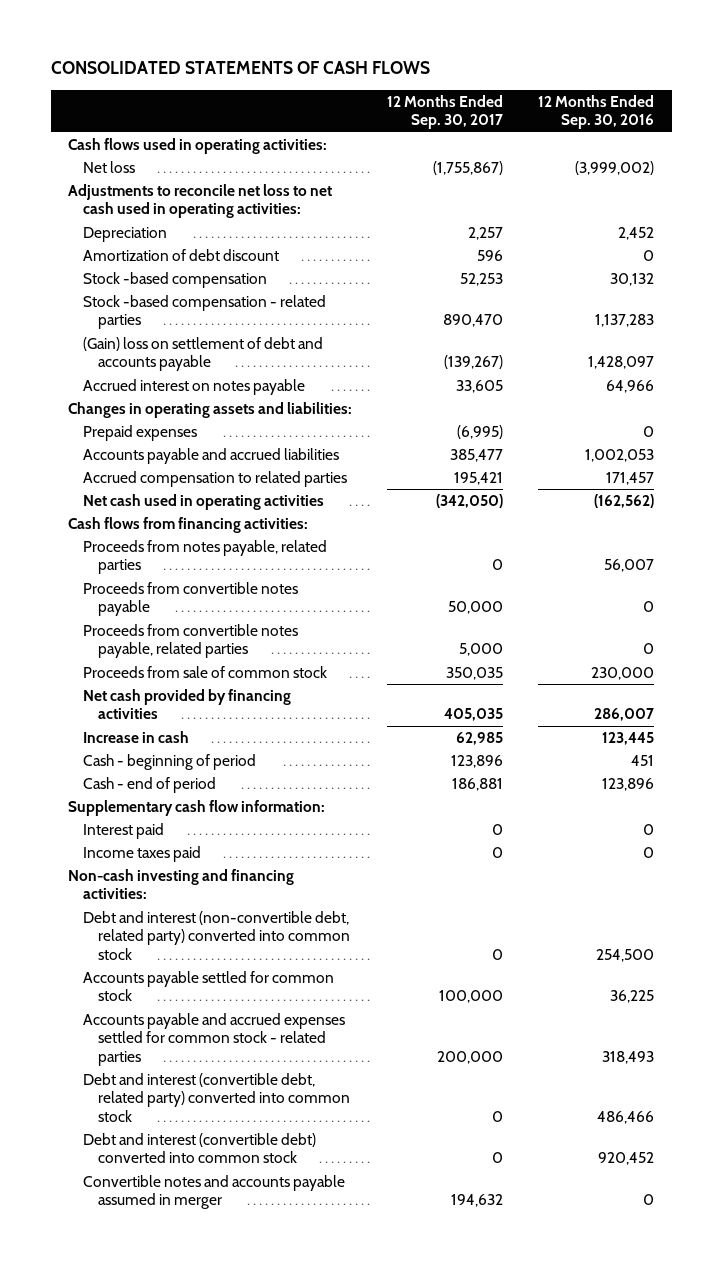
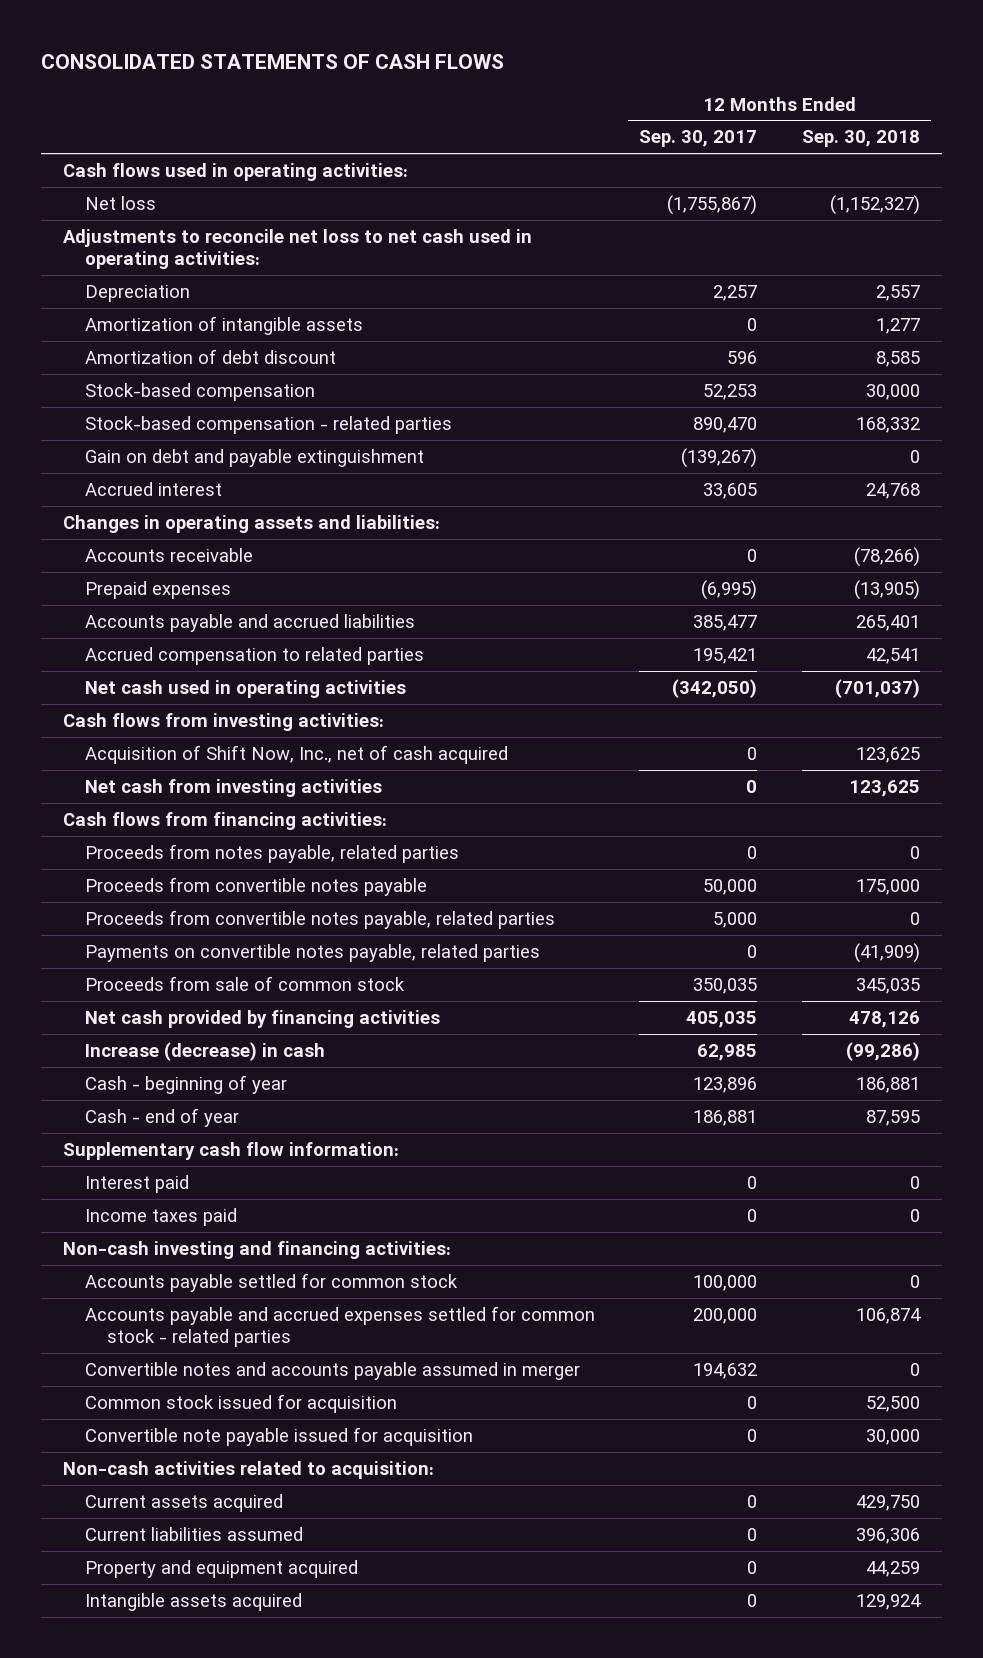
[538,94,655,130] 12 Months Ended Sep. 30, 2016 -> none
none -> [801,130,920,148] Sep. 30, 2018
none -> [85,315,364,335] Amortization of intangible assets
[83,272,268,289] Stock -based compensation -> [85,382,316,401] Stock-based compensation
[83,295,327,330] Stock -based compensation - related parties -> [85,415,453,434] Stock-based compensation - related parties
[83,337,324,372] (Gain) loss on settlement of debt and accounts payable -> [85,448,425,467] Gain on debt and payable extinguishment
[83,379,306,396] Accrued interest on notes payable -> [85,481,223,496] Accrued interest
none -> [85,547,254,562] Accounts receivable
none -> [62,712,384,731] Cash flows from investing activities:
none -> [85,744,509,764] Acquisition of Shift Now, Inc., net of cash acquired
none -> [85,778,383,797] Net cash from investing activities
none -> [85,943,541,962] Payments on convertible notes payable, related parties
[83,731,190,744] Increase in cash -> [85,1041,326,1061] Increase (decrease) in cash
[83,754,257,771] Cash - beginning of period -> [85,1074,288,1094] Cash - beginning of year
[83,777,217,794] Cash - end of period -> [85,1107,240,1127] Cash - end of year
[83,911,351,960] Debt and interest (non-convertible debt, related party) converted into common stock -> none
[83,1073,351,1122] Debt and interest (convertible debt, related party) converted into common stock -> none
[83,1133,317,1164] Debt and interest (convertible debt) converted into common stock -> none
none -> [85,1393,398,1413] Common stock issued for acquisition
none -> [85,1426,474,1446] Convertible note payable issued for acquisition
none -> [62,1460,434,1479] Non-cash activities related to acquisition:
none -> [85,1493,284,1512] Current assets acquired
none -> [85,1526,304,1541] Current liabilities assumed
none -> [85,1559,359,1578] Property and equipment acquired
none -> [85,1592,303,1611] Intangible assets acquired

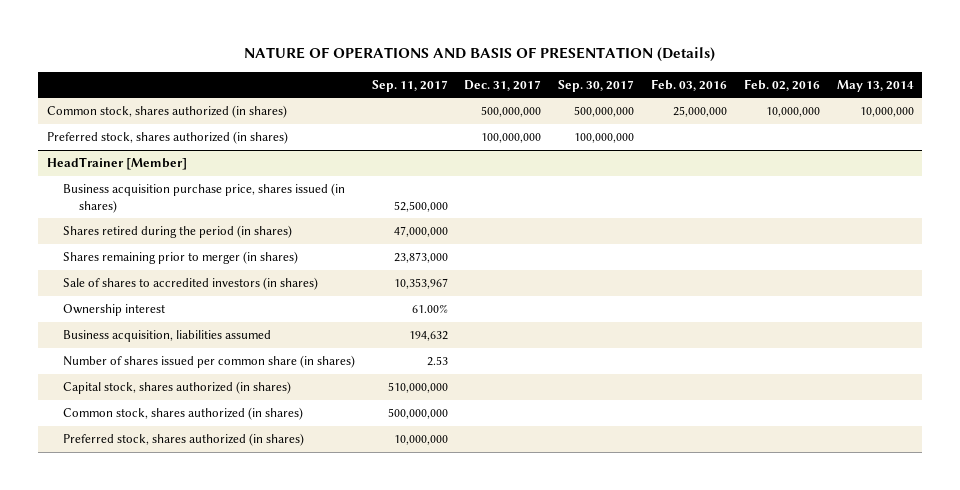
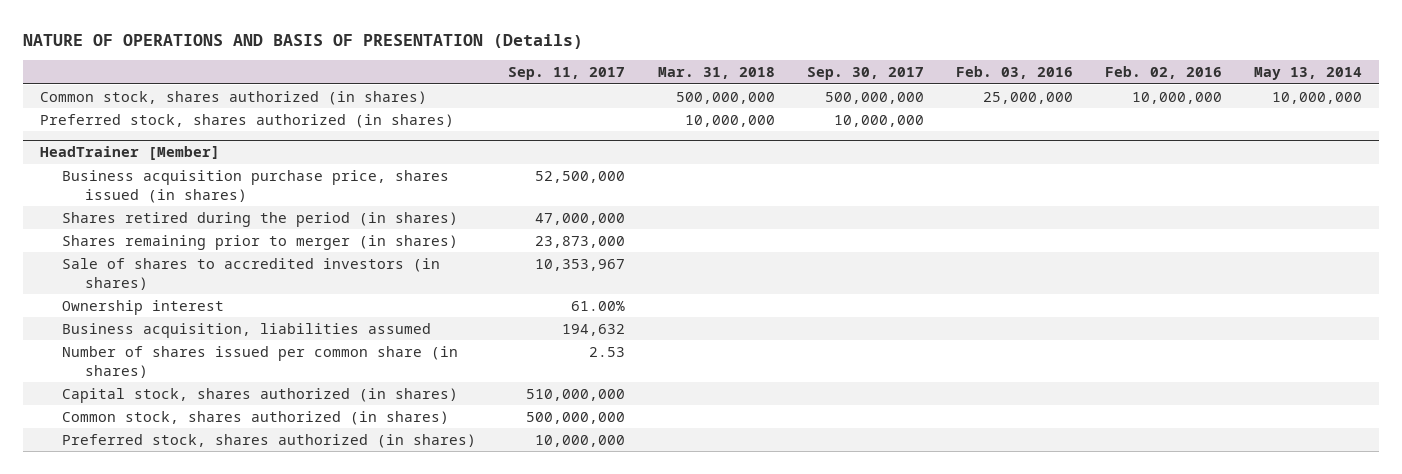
[464,79,542,91] Dec. 31, 2017 -> none
none -> [657,67,775,80] Mar. 31, 2018
[574,133,635,144] 100,000,000 -> [833,114,924,127] 10,000,000

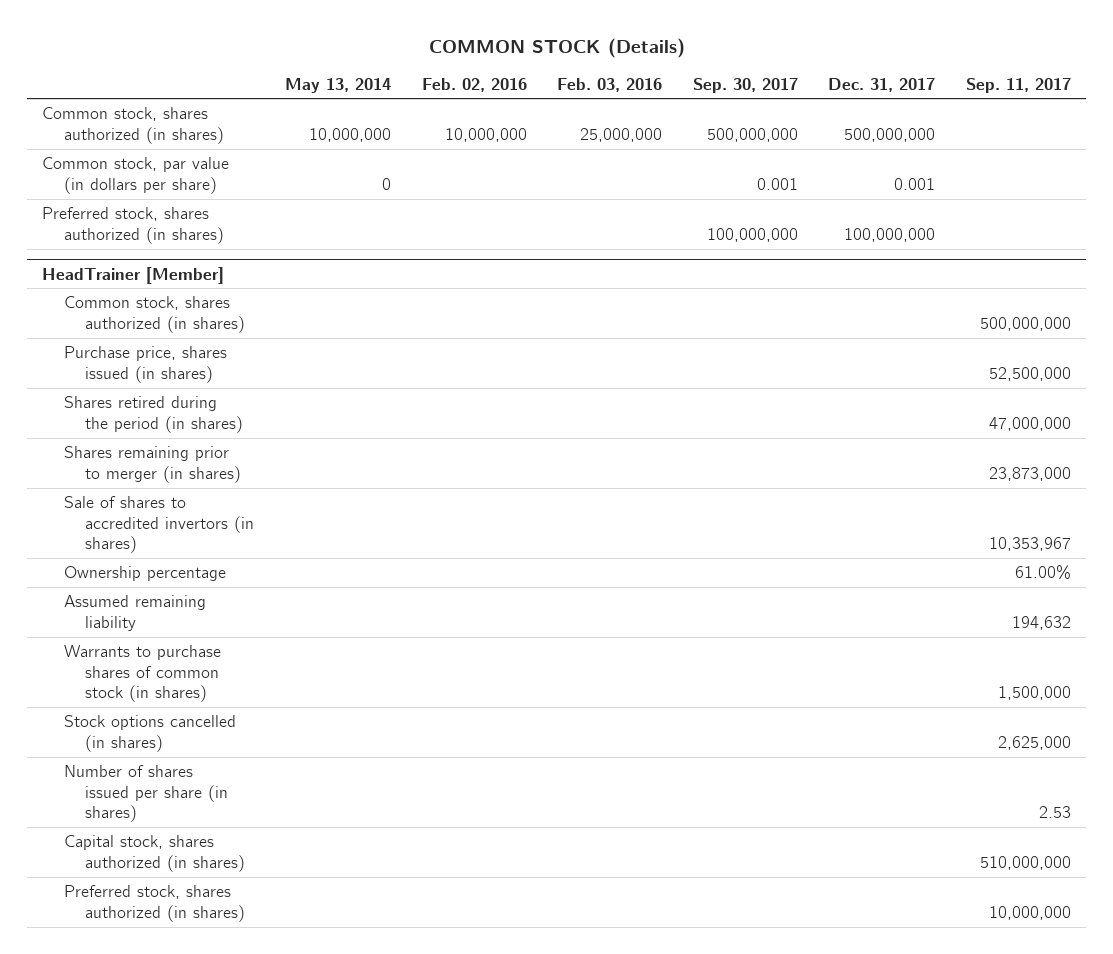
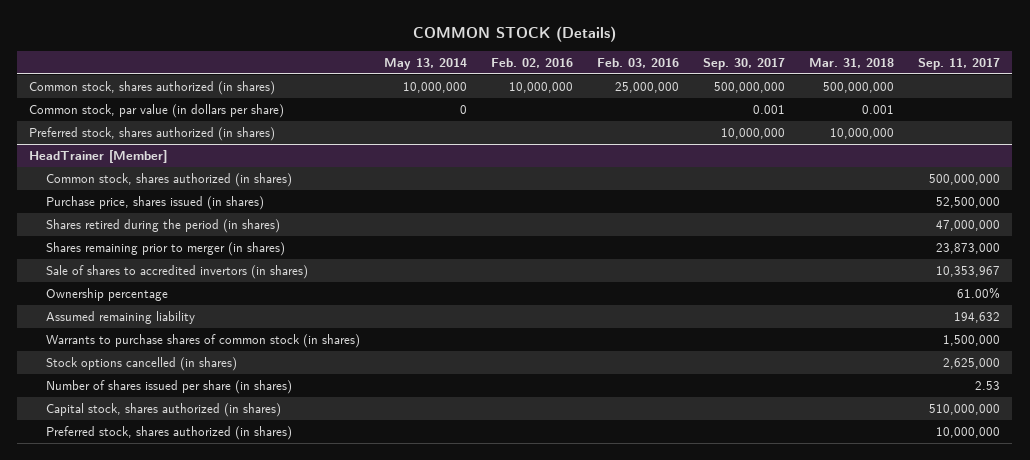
[828,77,936,92] Dec. 31, 2017 -> none
none -> [809,57,895,68] Mar. 31, 2018
[706,227,798,242] 100,000,000 -> [721,128,786,140] 10,000,000

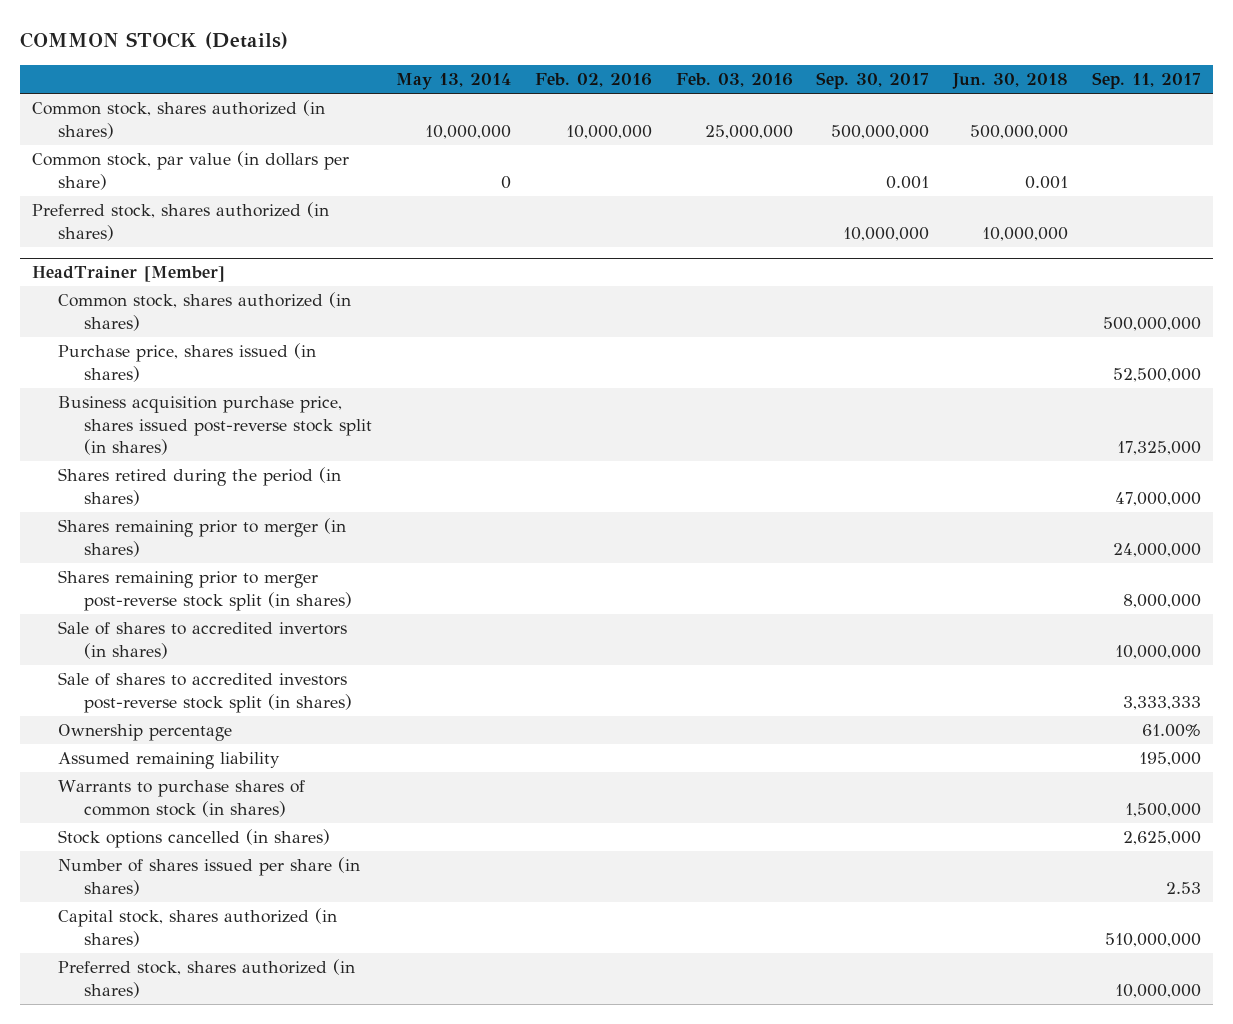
[809,57,895,68] Mar. 31, 2018 -> none
none -> [952,73,1069,90] Jun. 30, 2018
none -> [57,396,372,455] Business acquisition purchase price, shares issued post-reverse stock split (in shares)
[936,243,1001,255] 23,873,000 -> [1113,542,1202,557] 24,000,000
none -> [57,570,352,611] Shares remaining prior to merger post-reverse stock split (in shares)
[936,266,1001,278] 10,353,967 -> [1115,644,1202,659] 10,000,000
none -> [57,672,352,713] Sale of shares to accredited investors post-reverse stock split (in shares)
[954,312,1001,324] 194,632 -> [1139,752,1202,767] 195,000

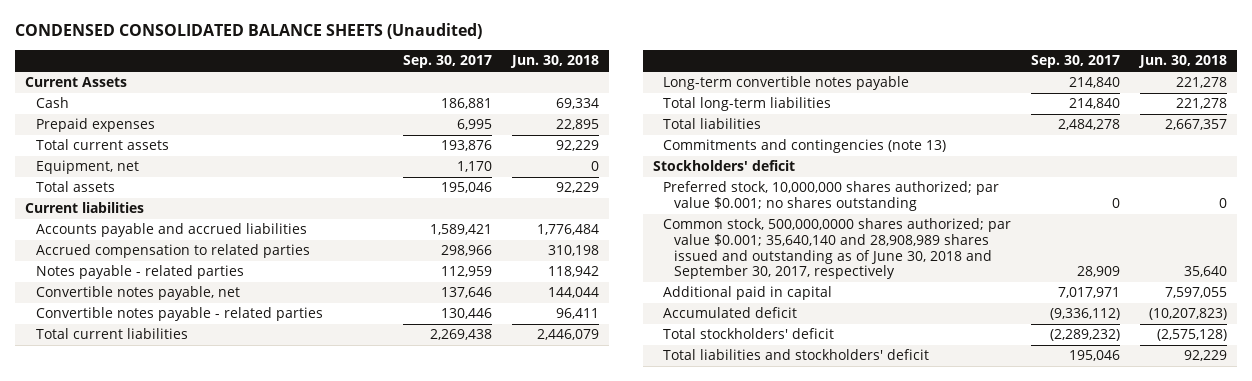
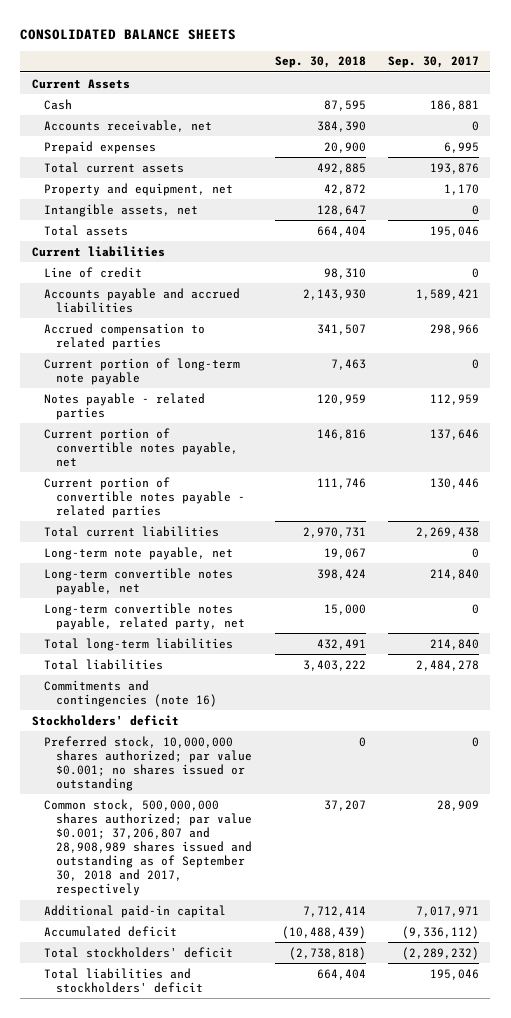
[15,23,483,40] CONDENSED CONSOLIDATED BALANCE SHEETS (Unaudited) -> [20,28,237,40] CONSOLIDATED BALANCE SHEETS
[510,55,600,69] Jun. 30, 2018 -> none
none -> [274,56,366,69] Sep. 30, 2018
none -> [44,119,213,132] Accounts receivable, net
[35,160,139,175] Equipment, net -> [44,182,234,196] Property and equipment, net
none -> [44,203,199,217] Intangible assets, net
none -> [44,266,143,278] Line of credit
none -> [44,357,241,385] Current portion of long-term note payable
[35,286,240,301] Convertible notes payable, net -> [44,427,239,467] Current portion of convertible notes payable, net
[35,307,323,322] Convertible notes payable - related parties -> [44,476,246,518] Current portion of convertible notes payable - related parties
none -> [44,546,234,560] Long-term note payable, net
[663,76,910,91] Long-term convertible notes payable -> [44,567,234,595] Long-term convertible notes payable, net
none -> [44,602,246,630] Long-term convertible notes payable, related party, net
[663,139,947,154] Commitments and contingencies (note 13) -> [44,679,218,707] Commitments and contingencies (note 16)
[663,181,1000,212] Preferred stock, 10,000,000 shares authorized; par value $0.001; no shares outstanding -> [44,735,253,791] Preferred stock, 10,000,000 shares authorized; par value $0.001; no shares issued or outstanding
[663,218,1012,280] Common stock, 500,000,0000 shares authorized; par value $0.001; 35,640,140 and 28,908,989 shares issued and outstanding as of June 30, 2018 and September 30, 2017, respectively -> [44,798,253,897] Common stock, 500,000,000 shares authorized; par value $0.001; 37,206,807 and 28,908,989 shares issued and outstanding as of September 30, 2018 and 2017, respectively
[663,286,833,301] Additional paid in capital -> [44,904,227,918] Additional paid-in capital

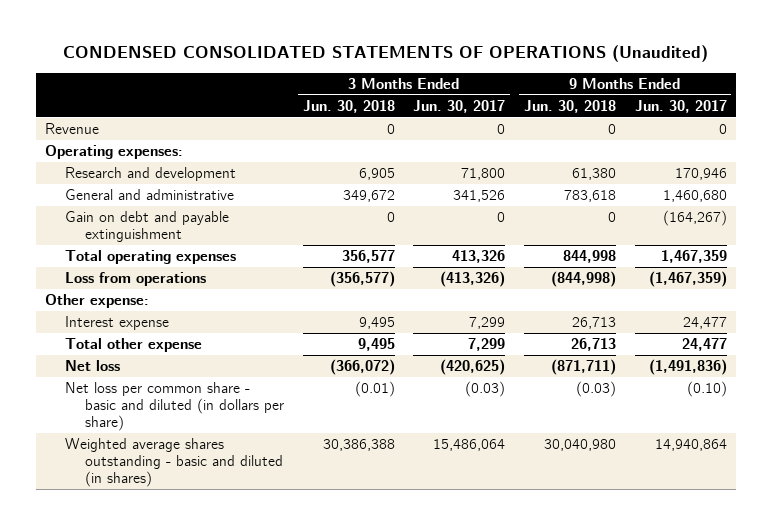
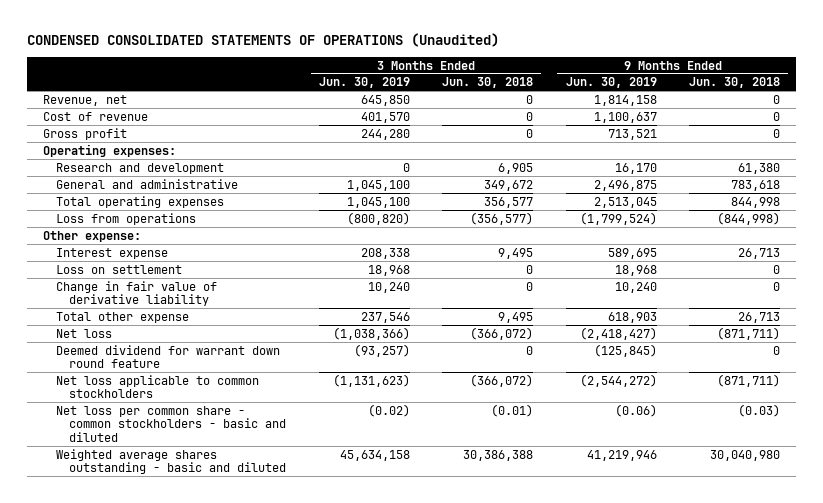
[413,99,506,113] Jun. 30, 2017 -> none
[634,99,727,113] Jun. 30, 2017 -> none
none -> [318,77,410,89] Jun. 30, 2019
none -> [565,77,657,89] Jun. 30, 2019
[44,123,99,135] Revenue -> [43,94,128,106] Revenue, net
none -> [43,111,149,121] Cost of revenue
none -> [43,127,128,140] Gross profit
[64,211,229,242] Gain on debt and payable extinguishment -> none
none -> [56,264,183,274] Loss on settlement
none -> [56,280,218,307] Change in fair value of derivative liability
none -> [56,344,281,369] Deemed dividend for warrant down round feature
none -> [56,374,260,399] Net loss applicable to common stockholders
[64,382,285,431] Net loss per common share - basic and diluted (in dollars per share) -> [56,405,287,442] Net loss per common share - common stockholders - basic and diluted
[64,438,284,487] Weighted average shares outstanding - basic and diluted (in shares) -> [56,448,287,475] Weighted average shares outstanding - basic and diluted

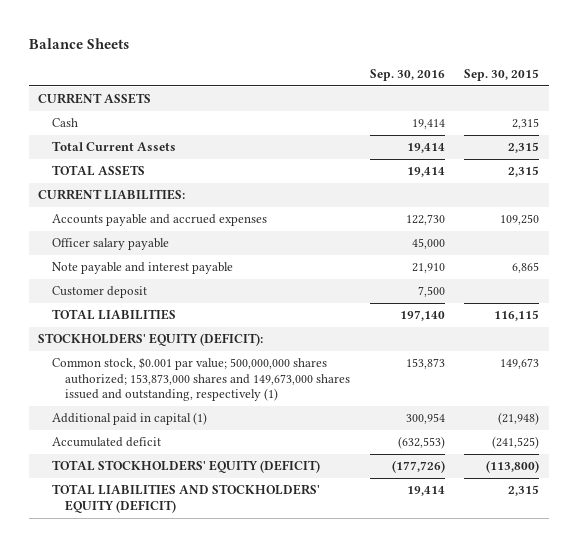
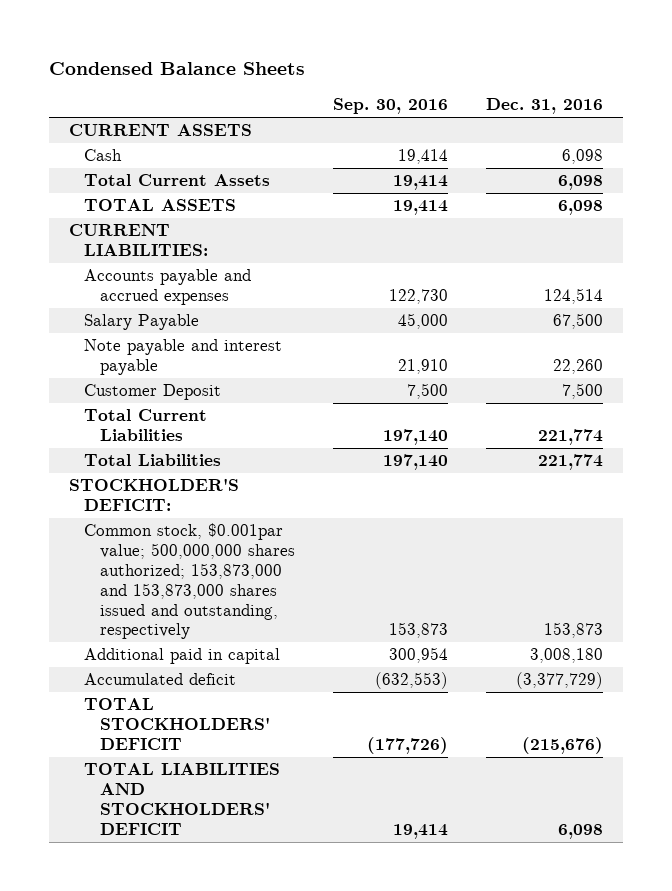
[28,37,129,49] Balance Sheets -> [49,62,306,76] Condensed Balance Sheets
[464,68,540,81] Sep. 30, 2015 -> none
none -> [486,98,604,115] Dec. 31, 2016
[51,238,169,251] Officer salary payable -> [84,314,200,331] Salary Payable
[51,286,147,299] Customer deposit -> [84,384,222,401] Customer Deposit
none -> [84,409,208,442] Total Current Liabilities
[51,309,176,321] TOTAL LIABILITIES -> [84,454,222,467] Total Liabilities
[38,333,264,347] STOCKHOLDERS' EQUITY (DEFICIT): -> [68,478,239,512] STOCKHOLDER'S DEFICIT:
[51,357,350,401] Common stock, $0.001 par value; 500,000,000 shares authorized; 153,873,000 shares and 149,673,000 shares issued and outstanding, respectively (1) -> [84,523,295,640] Common stock, $0.001par value; 500,000,000 shares authorized; 153,873,000 and 153,873,000 shares issued and outstanding, respectively
[51,412,207,426] Additional paid in capital (1) -> [84,648,281,665] Additional paid in capital
[51,460,320,474] TOTAL STOCKHOLDERS' EQUITY (DEFICIT) -> [84,698,270,751] TOTAL STOCKHOLDERS' DEFICIT
[51,484,320,513] TOTAL LIABILITIES AND STOCKHOLDERS' EQUITY (DEFICIT) -> [84,763,281,835] TOTAL LIABILITIES AND STOCKHOLDERS' DEFICIT

